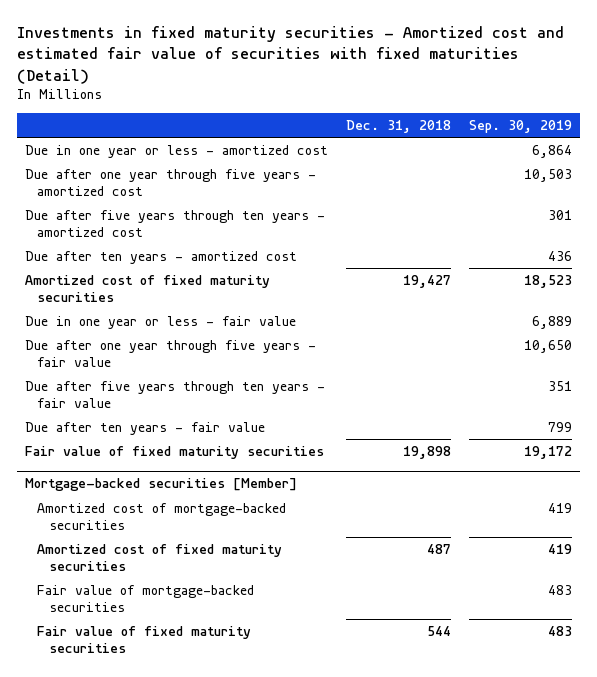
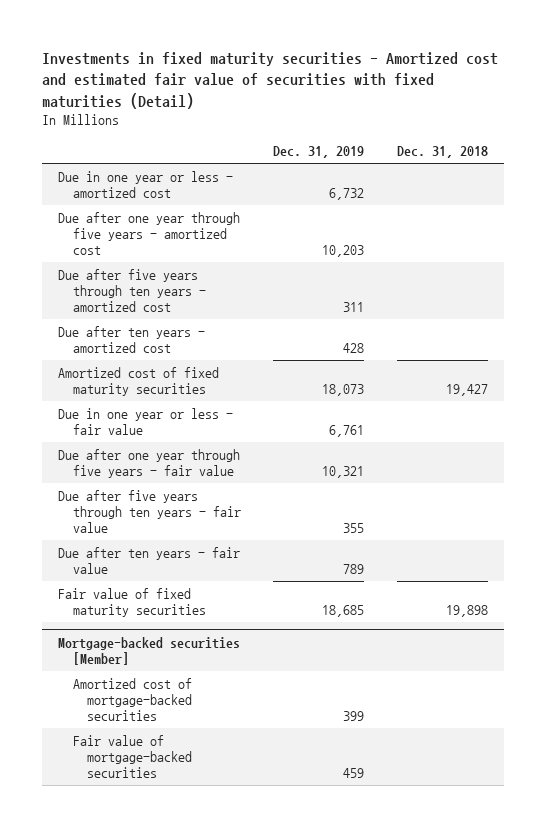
[468,119,572,133] Sep. 30, 2019 -> none
none -> [273,146,365,159] Dec. 31, 2019
[37,543,283,571] Amortized cost of fixed maturity securities -> none
[37,625,252,653] Fair value of fixed maturity securities -> none

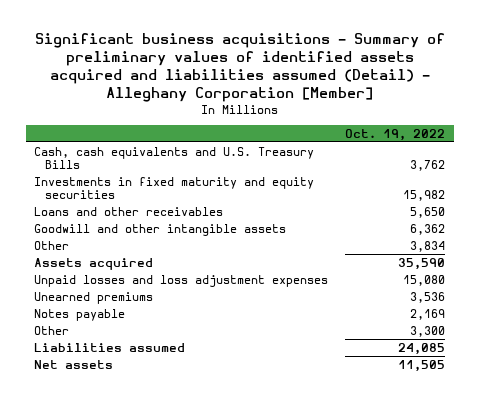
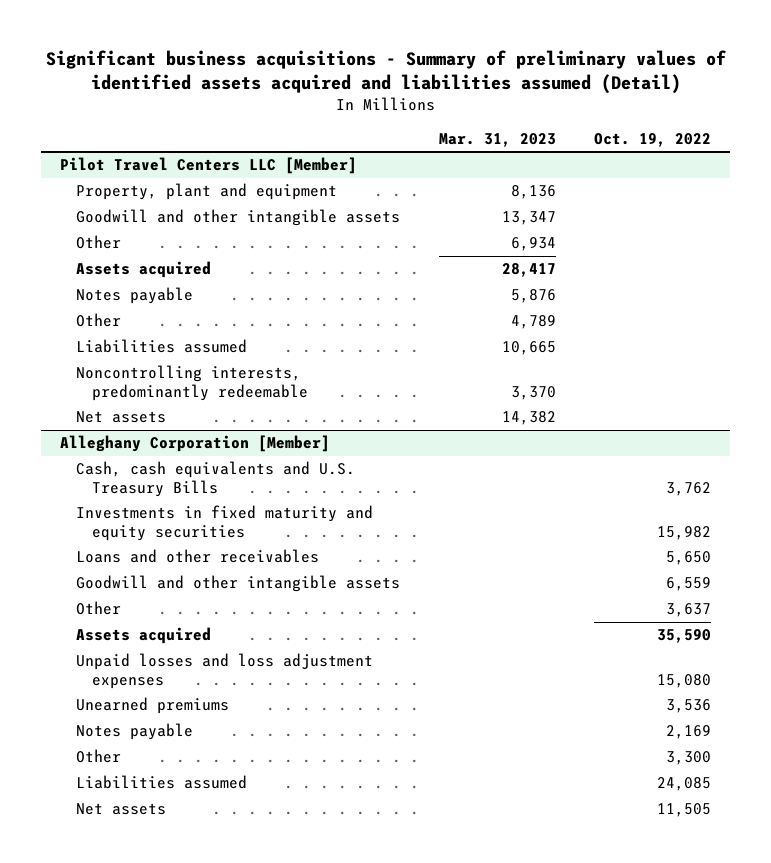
[34,33,445,102] Significant business acquisitions - Summary of preliminary values of identified assets acquired and liabilities assumed (Detail) - Alleghany Corporation [Member] -> [45,50,726,95] Significant business acquisitions - Summary of preliminary values of identified assets acquired and liabilities assumed (Detail)
none -> [438,132,556,147] Mar. 31, 2023
none -> [60,157,358,175] Pilot Travel Centers LLC [Member]
none -> [75,183,337,201] Property, plant and equipment
none -> [75,209,400,227] Goodwill and other intangible assets
none -> [75,235,121,250] Other
none -> [75,261,211,279] Assets acquired
none -> [75,287,193,305] Notes payable
none -> [75,313,121,328] Other
none -> [75,339,247,354] Liabilities assumed
none -> [75,365,308,401] Noncontrolling interests, predominantly redeemable
none -> [75,411,166,424] Net assets
none -> [60,435,331,453] Alleghany Corporation [Member]
[410,223,446,235] 6,362 -> [666,577,712,592] 6,559
[410,240,446,252] 3,834 -> [666,603,712,618] 3,637

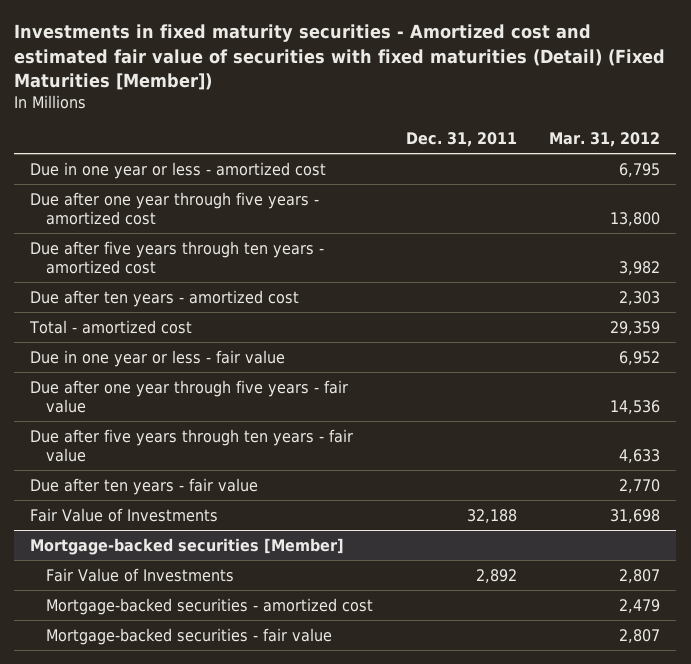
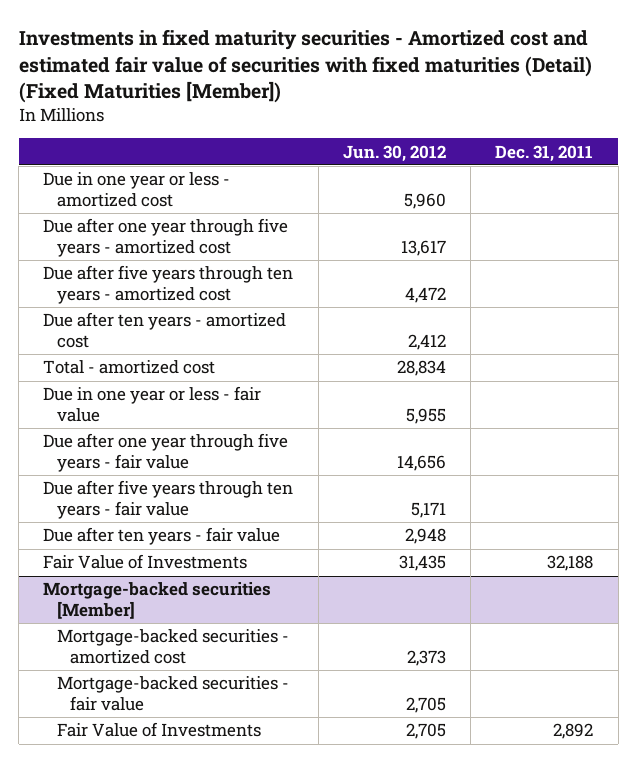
[549,131,661,147] Mar. 31, 2012 -> none
none -> [342,144,446,162] Jun. 30, 2012
[46,567,235,582] Fair Value of Investments -> [56,722,261,738] Fair Value of Investments

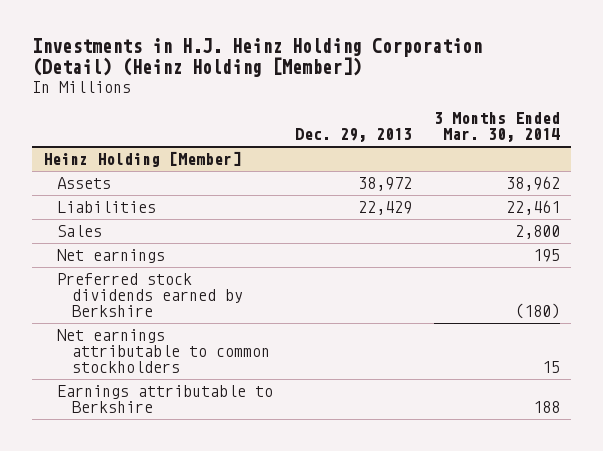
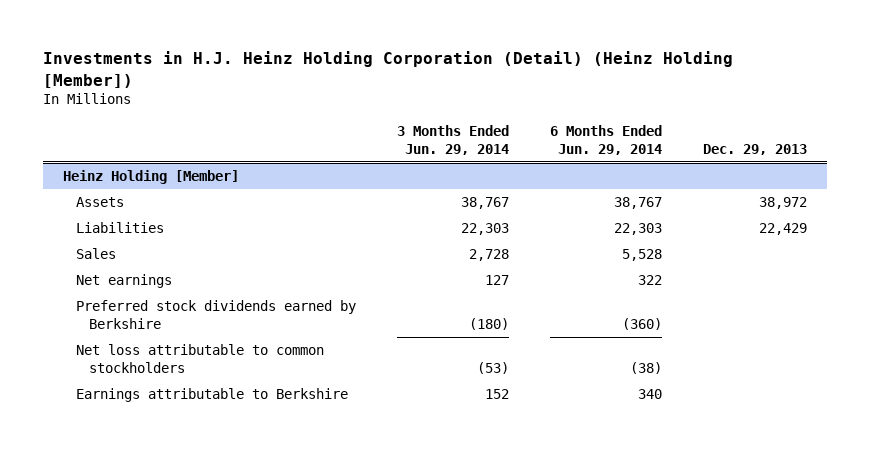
[433,112,560,143] 3 Months Ended Mar. 30, 2014 -> none
none -> [396,125,509,155] 3 Months Ended Jun. 29, 2014
none -> [549,125,662,155] 6 Months Ended Jun. 29, 2014
[57,329,270,373] Net earnings attributable to common stockholders -> [76,344,325,373] Net loss attributable to common stockholders

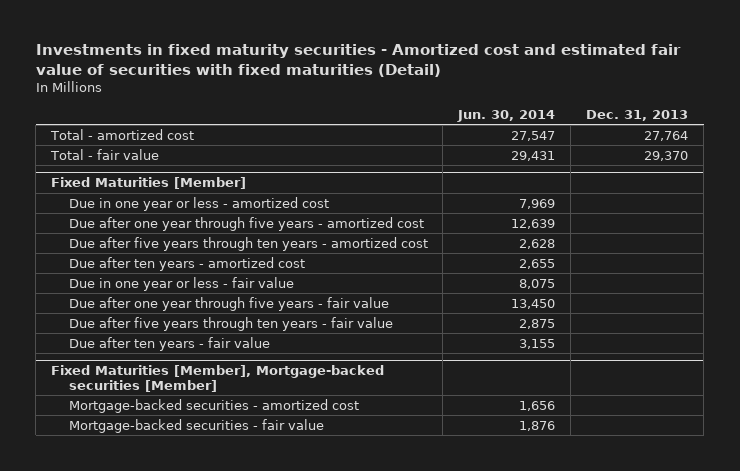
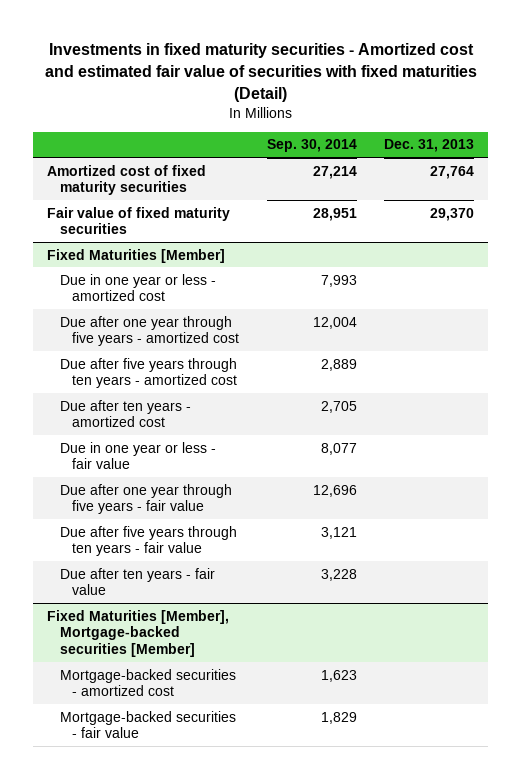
[457,109,556,122] Jun. 30, 2014 -> none
none -> [266,139,357,153] Sep. 30, 2014
[50,128,195,140] Total - amortized cost -> [46,164,206,196] Amortized cost of fixed maturity securities
[50,148,160,160] Total - fair value -> [46,206,230,235] Fair value of fixed maturity securities

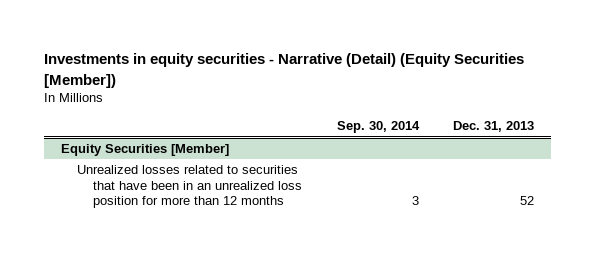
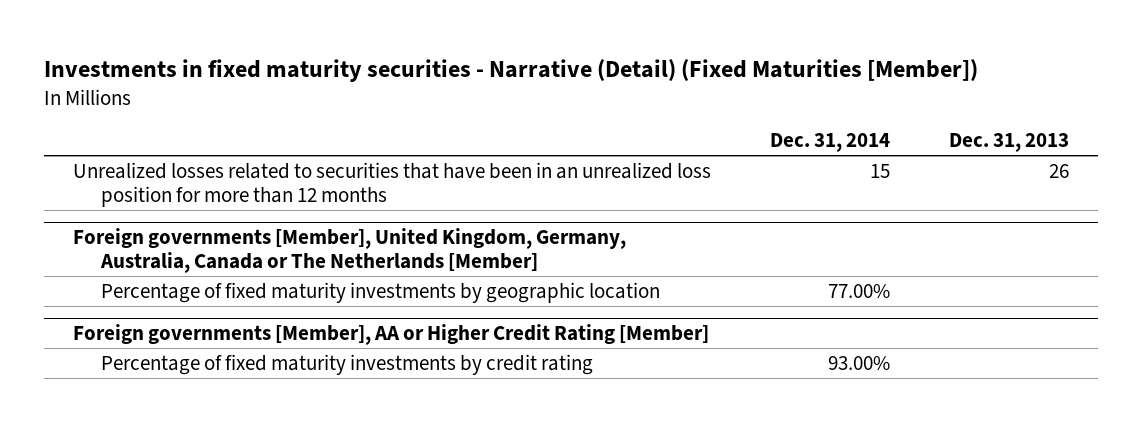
[44,53,525,88] Investments in equity securities - Narrative (Detail) (Equity Securities [Member]) -> [44,58,979,82] Investments in fixed maturity securities - Narrative (Detail) (Fixed Maturities [Member])
[336,121,420,134] Sep. 30, 2014 -> none
none -> [770,133,891,153] Dec. 31, 2014
[61,144,230,157] Equity Securities [Member] -> none
[77,165,303,209] Unrealized losses related to securities that have been in an unrealized loss position for more than 12 months -> none
none -> [73,161,712,208] Unrealized losses related to securities that have been in an unrealized loss position for more than 12 months
none -> [73,227,627,274] Foreign governments [Member], United Kingdom, Germany, Australia, Canada or The Netherlands [Member]
none -> [101,281,661,303] Percentage of fixed maturity investments by geographic location
none -> [73,323,710,345] Foreign governments [Member], AA or Higher Credit Rating [Member]
none -> [101,353,594,375] Percentage of fixed maturity investments by credit rating

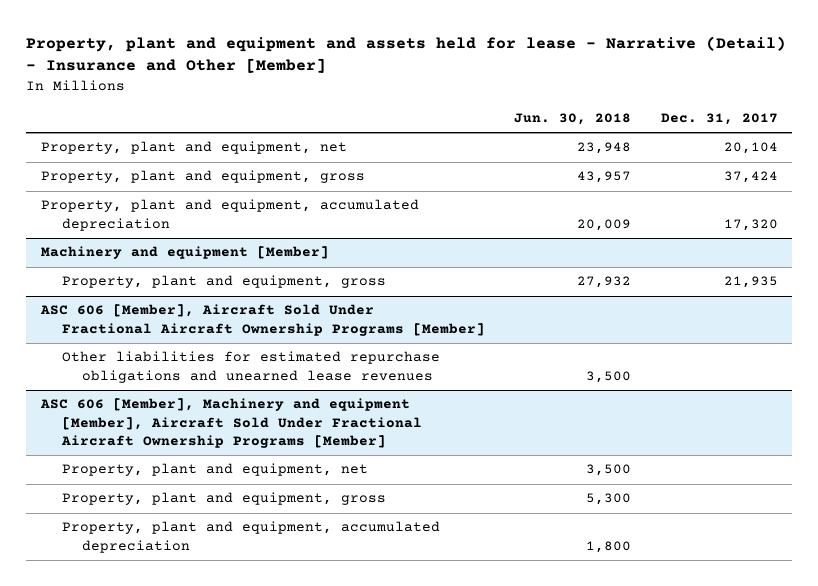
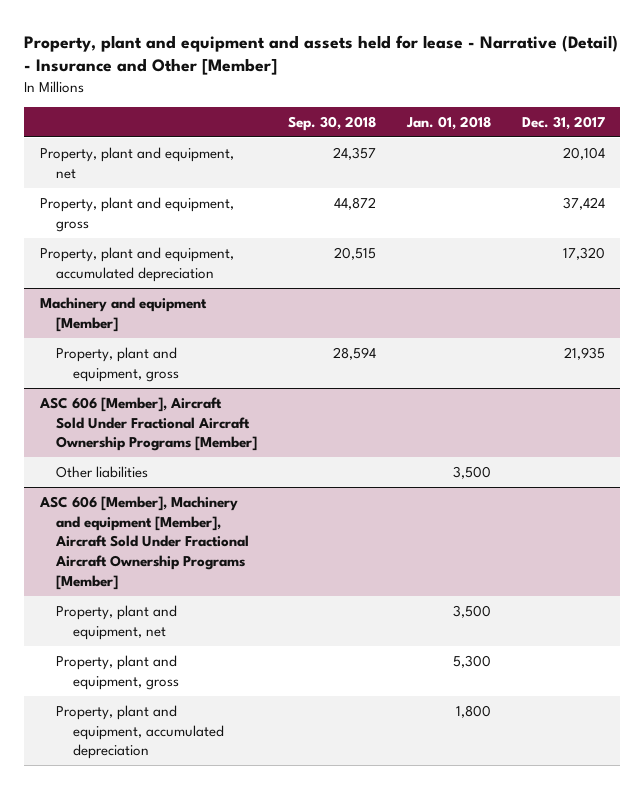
[514,113,632,126] Jun. 30, 2018 -> none
none -> [287,115,376,131] Sep. 30, 2018
none -> [405,115,491,130] Jan. 01, 2018
[61,351,440,383] Other liabilities for estimated repurchase obligations and unearned lease revenues -> [56,466,149,479] Other liabilities

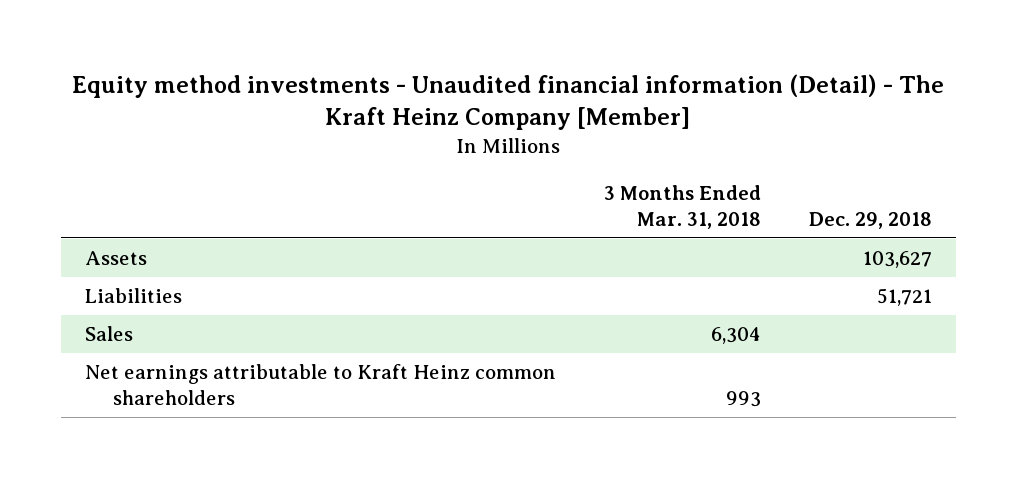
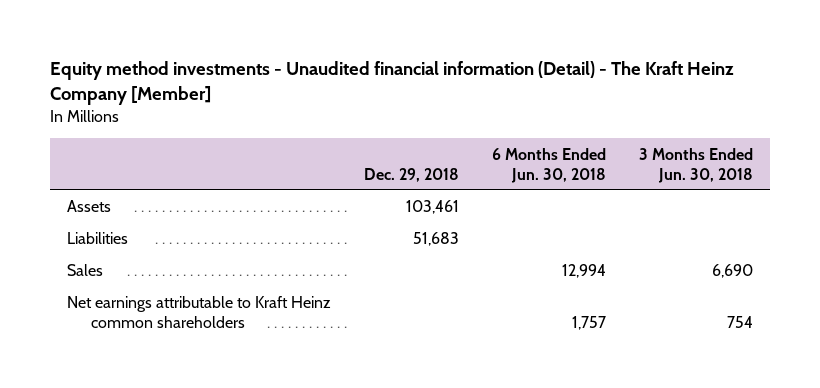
[603,185,761,229] 3 Months Ended Mar. 31, 2018 -> none
none -> [492,147,607,183] 6 Months Ended Jun. 30, 2018
none -> [639,147,754,183] 3 Months Ended Jun. 30, 2018
[862,251,932,269] 103,627 -> [406,200,460,215] 103,461
[876,288,932,307] 51,721 -> [413,232,460,247] 51,683

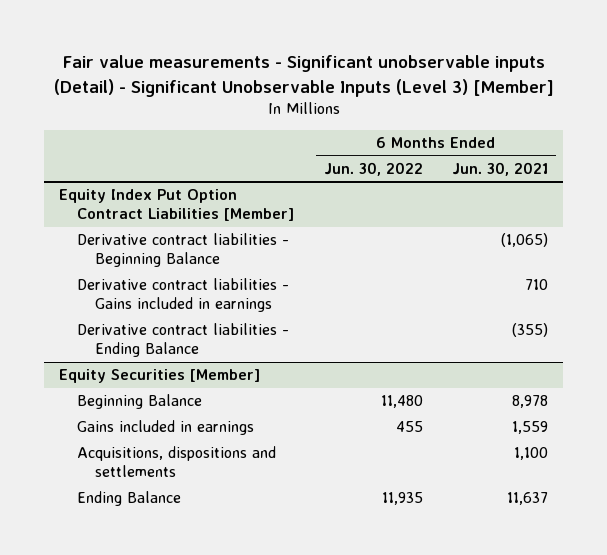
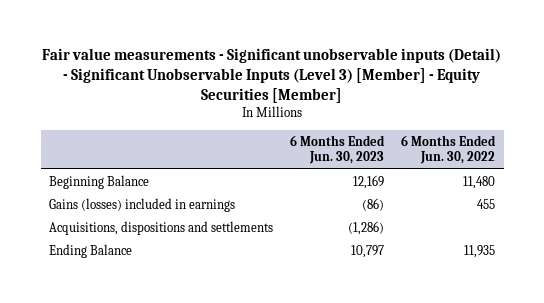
[53,55,554,97] Fair value measurements - Significant unobservable inputs (Detail) - Significant Unobservable Inputs (Level 3) [Member] -> [42,48,502,103] Fair value measurements - Significant unobservable inputs (Detail) - Significant Unobservable Inputs (Level 3) [Member] - Equity Securities [Member]
[452,161,549,176] Jun. 30, 2021 -> none
none -> [290,134,386,165] 6 Months Ended Jun. 30, 2023
[58,189,294,222] Equity Index Put Option Contract Liabilities [Member] -> none
[76,233,289,268] Derivative contract liabilities - Beginning Balance -> none
[76,278,289,313] Derivative contract liabilities - Gains included in earnings -> none
[76,323,289,358] Derivative contract liabilities - Ending Balance -> none
[58,369,260,384] Equity Securities [Member] -> none
[76,420,254,436] Gains included in earnings -> [49,197,236,212] Gains (losses) included in earnings

